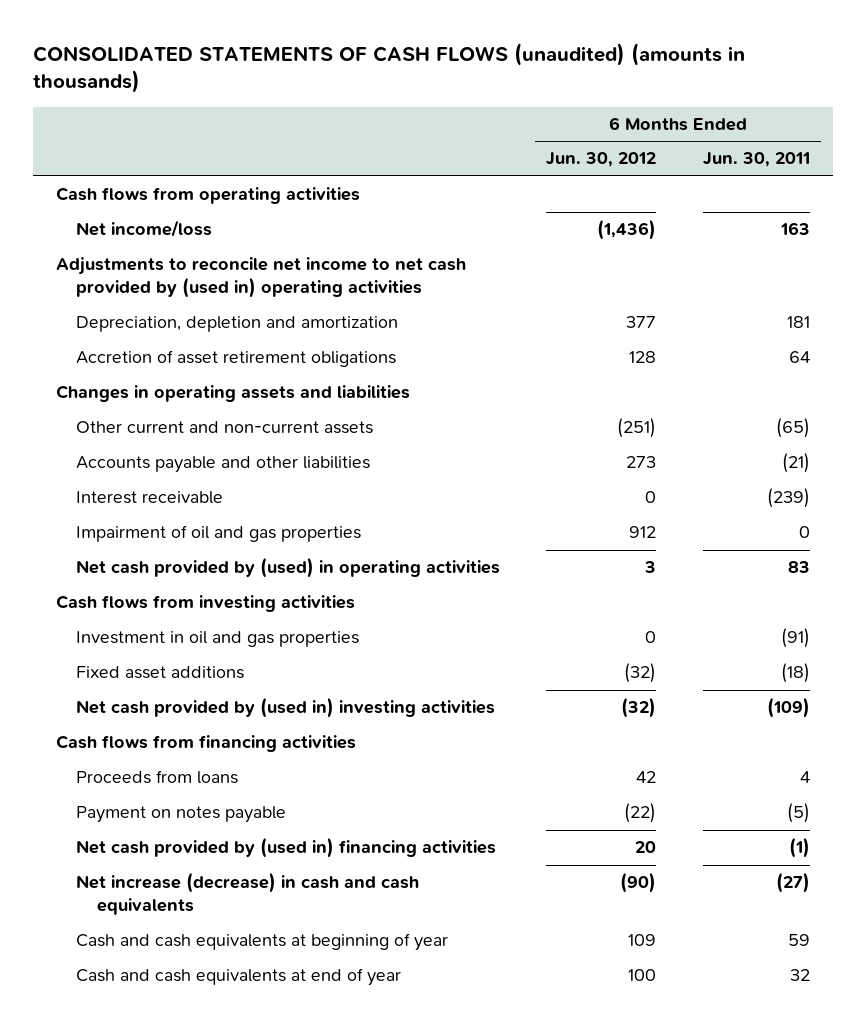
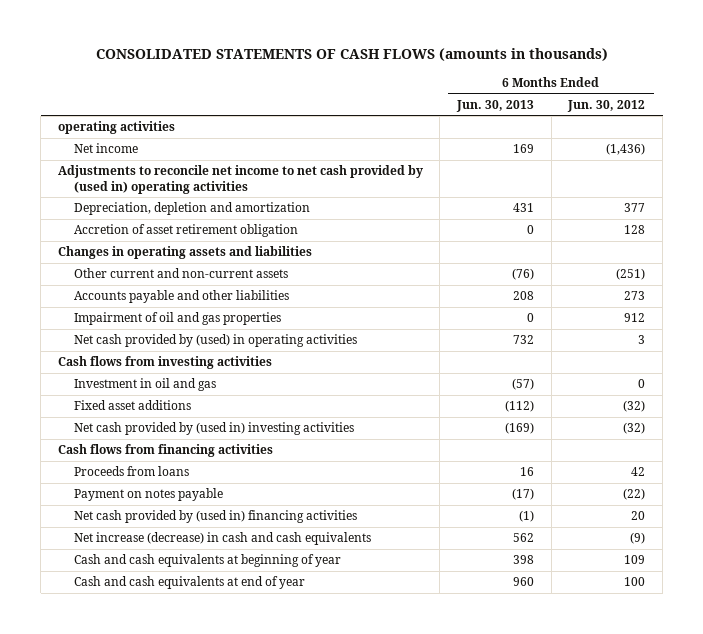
[32,42,745,94] CONSOLIDATED STATEMENTS OF CASH FLOWS (unaudited) (amounts in thousands) -> [95,48,608,62] CONSOLIDATED STATEMENTS OF CASH FLOWS (amounts in thousands)
[702,152,810,168] Jun. 30, 2011 -> none
none -> [456,99,535,112] Jun. 30, 2013
[55,187,360,205] Cash flows from operating activities -> none
none -> [57,121,175,135] operating activities
[76,220,213,238] Net income/loss -> [73,143,138,154] Net income
[76,350,397,368] Accretion of asset retirement obligations -> [73,224,298,238] Accretion of asset retirement obligation
[76,491,224,505] Interest receivable -> none
[76,631,360,648] Investment in oil and gas properties -> [73,378,216,392] Investment in oil and gas
[620,872,657,894] (90) -> [630,532,646,545] (9)

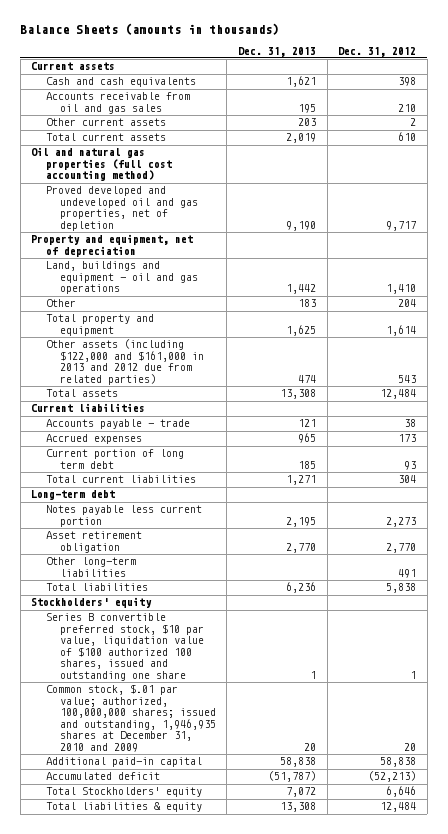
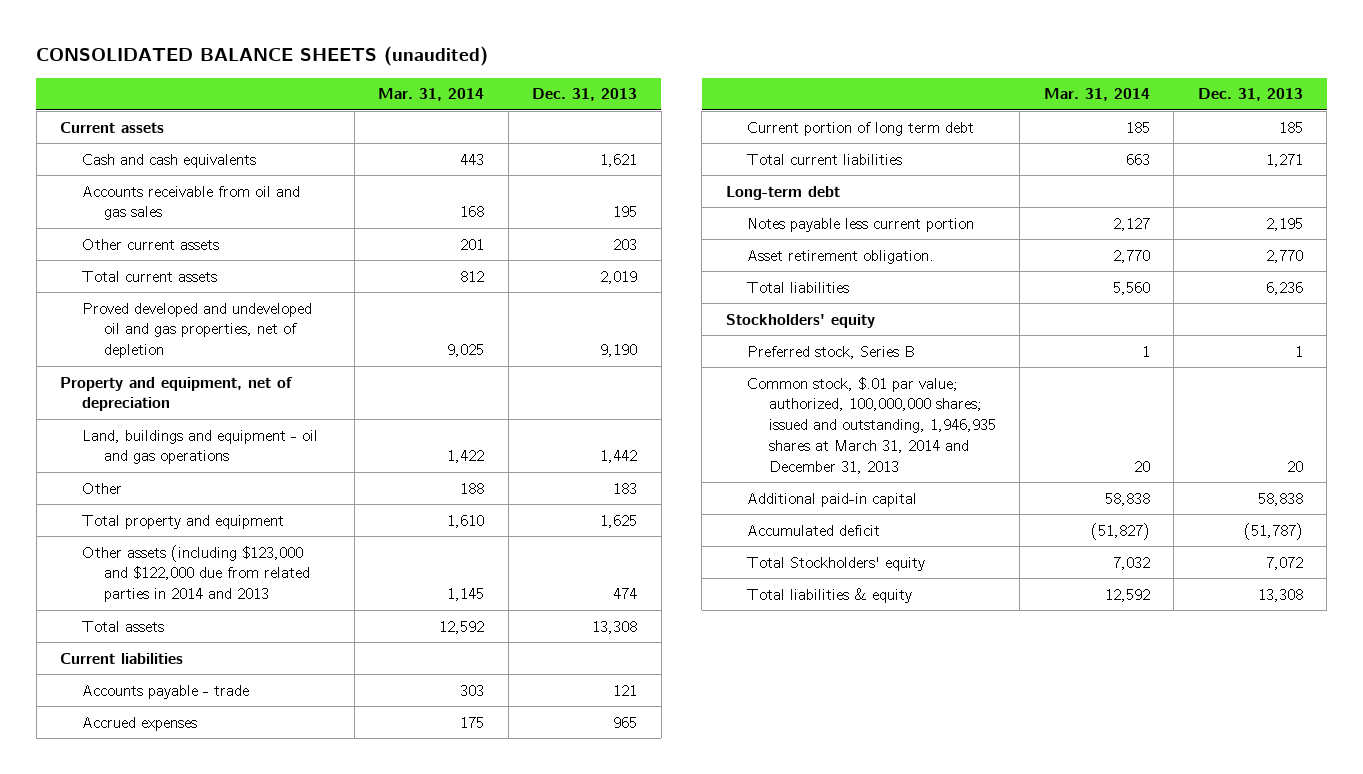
[20,23,280,36] Balance Sheets (amounts in thousands) -> [36,46,489,67] CONSOLIDATED BALANCE SHEETS (unaudited)
[338,46,417,57] Dec. 31, 2012 -> none
none -> [378,88,485,102] Mar. 31, 2014
[31,147,172,182] Oil and natural gas properties (full cost accounting method) -> none
[45,339,204,385] Other assets (including $122,000 and $161,000 in 2013 and 2012 due from related parties) -> [81,544,310,603] Other assets (including $123,000 and $122,000 due from related parties in 2014 and 2013
[45,557,136,577] Other long-term liabilities -> none
[45,531,142,553] Asset retirement obligation -> [747,249,935,264] Asset retirement obligation.
[45,613,204,681] Series B convertible preferred stock, $10 par value, liquidation value of $100 authorized 100 shares, issued and outstanding one share -> [747,345,916,359] Preferred stock, Series B
[45,684,216,752] Common stock, $.01 par value; authorized, 100,000,000 shares; issued and outstanding, 1,946,935 shares at December 31, 2010 and 2009 -> [747,376,996,474] Common stock, $.01 par value; authorized, 100,000,000 shares; issued and outstanding, 1,946,935 shares at March 31, 2014 and December 31, 2013

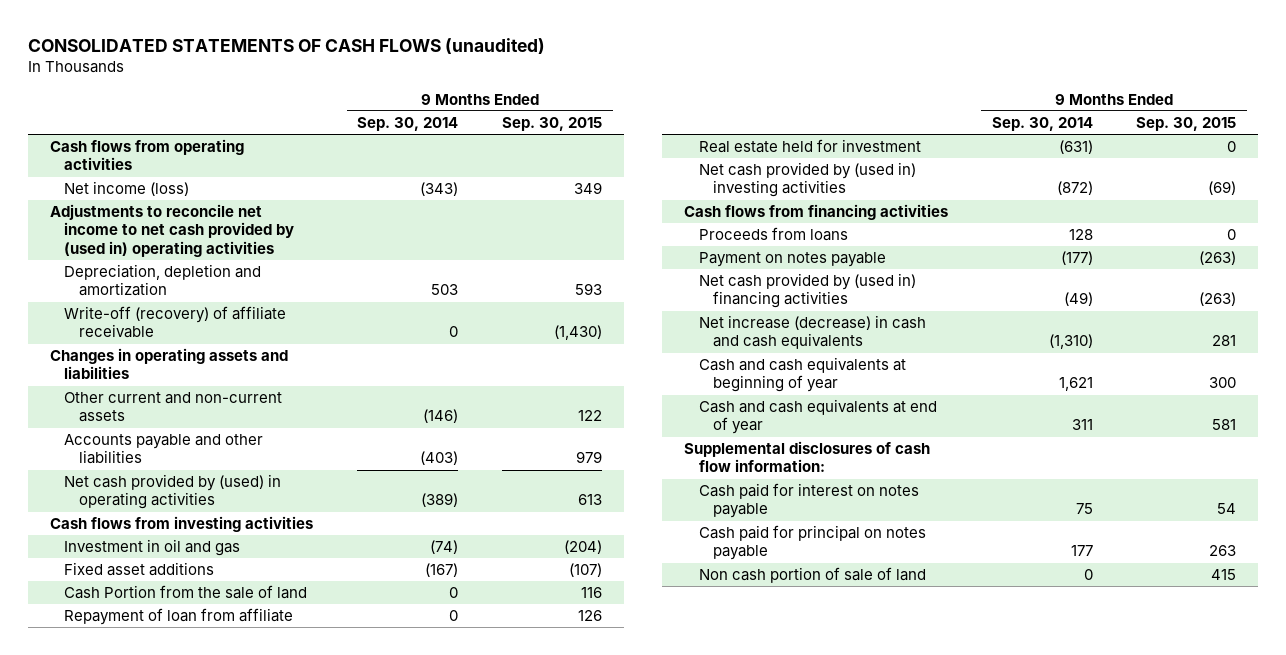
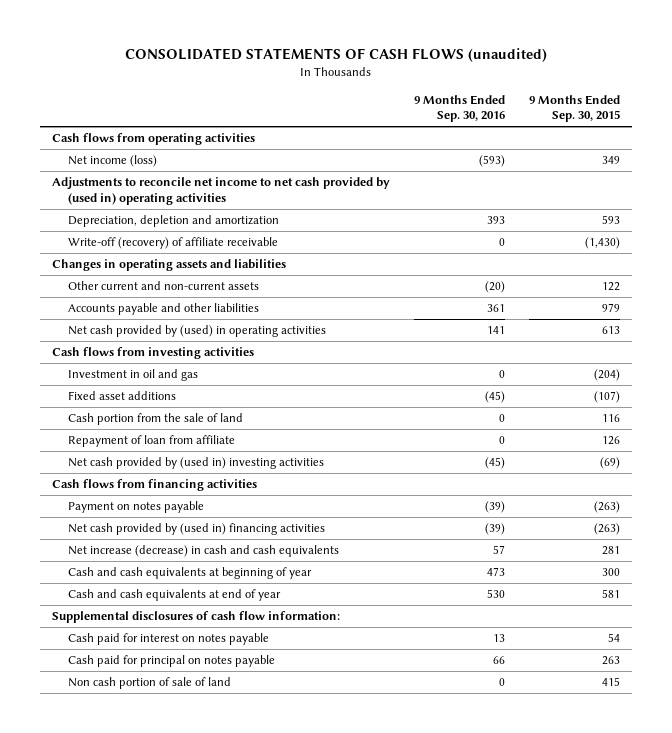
[357,117,459,132] Sep. 30, 2014 -> none
none -> [414,94,506,123] 9 Months Ended Sep. 30, 2016
[64,585,308,600] Cash Portion from the sale of land -> [68,413,244,426] Cash portion from the sale of land
[698,139,921,154] Real estate held for investment -> none
[698,227,848,242] Proceeds from loans -> none

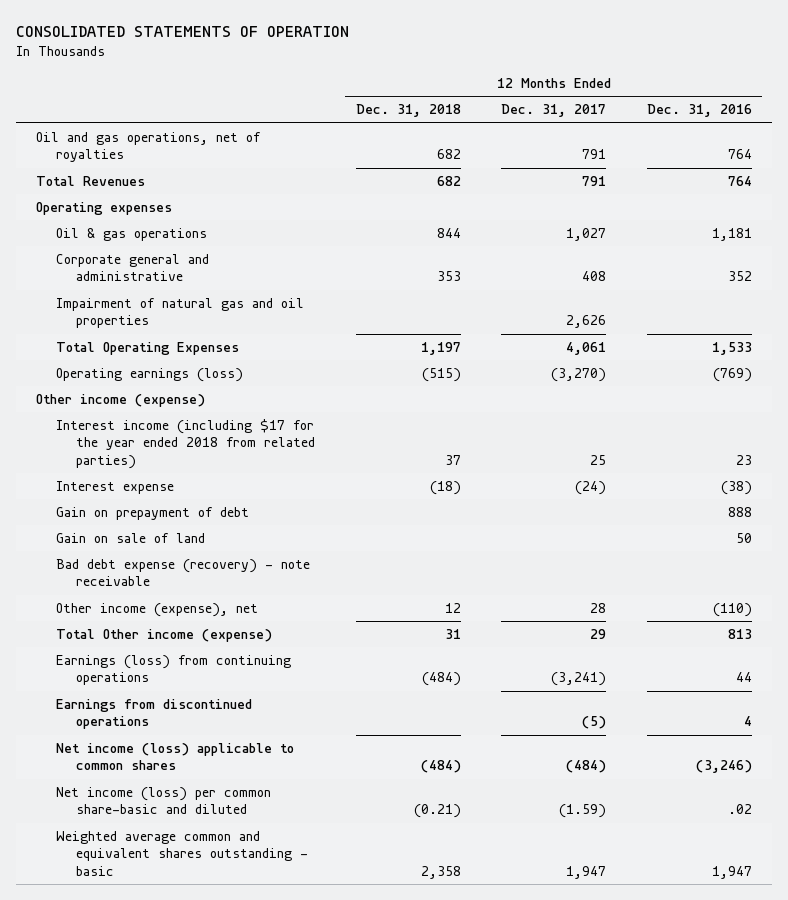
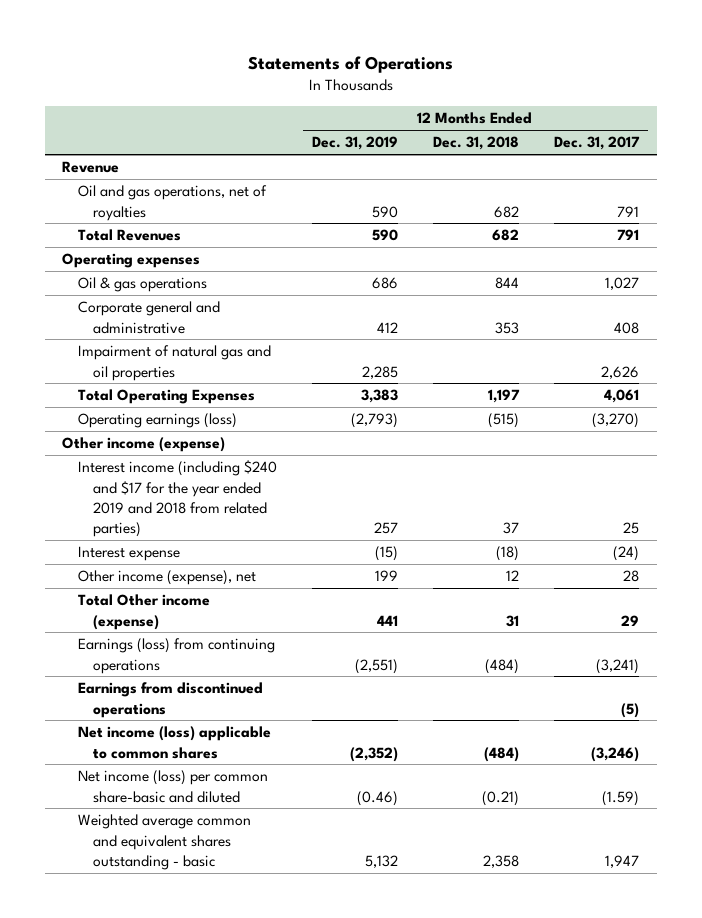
[15,26,349,38] CONSOLIDATED STATEMENTS OF OPERATION -> [247,56,453,74] Statements of Operations
[646,104,752,118] Dec. 31, 2016 -> none
none -> [311,136,398,151] Dec. 31, 2019
none -> [62,161,120,174] Revenue
[55,419,315,469] Interest income (including $17 for the year ended 2018 from related parties) -> [77,460,277,538] Interest income (including $240 and $17 for the year ended 2019 and 2018 from related parties)
[55,507,249,521] Gain on prepayment of debt -> none
[55,533,205,544] Gain on sale of land -> none
[55,559,310,587] Bad debt expense (recovery) - note receivable -> none
[566,760,607,774] (484) -> [591,746,640,762] (3,246)

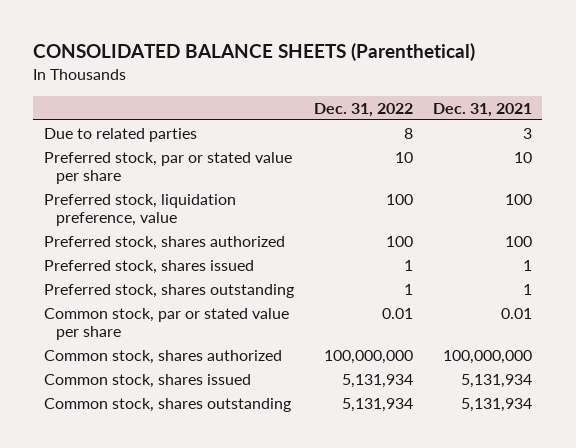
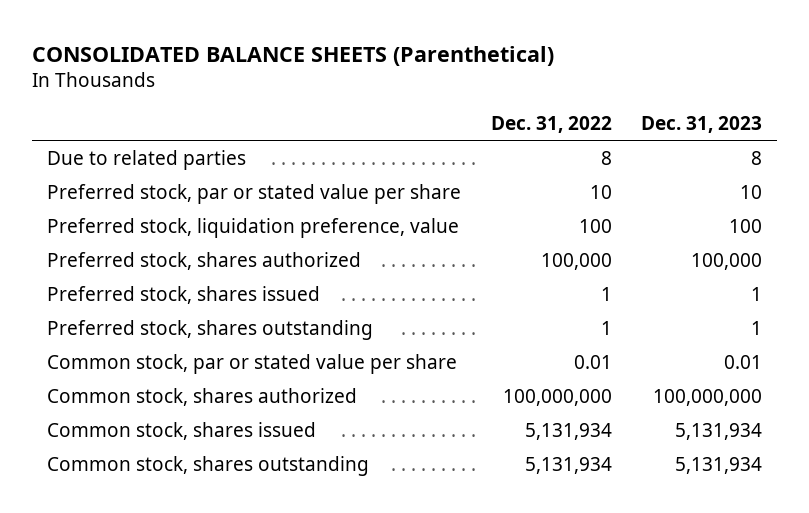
[433,102,533,117] Dec. 31, 2021 -> none
none -> [641,116,763,134] Dec. 31, 2023
[385,235,413,247] 100 -> [540,252,612,270] 100,000

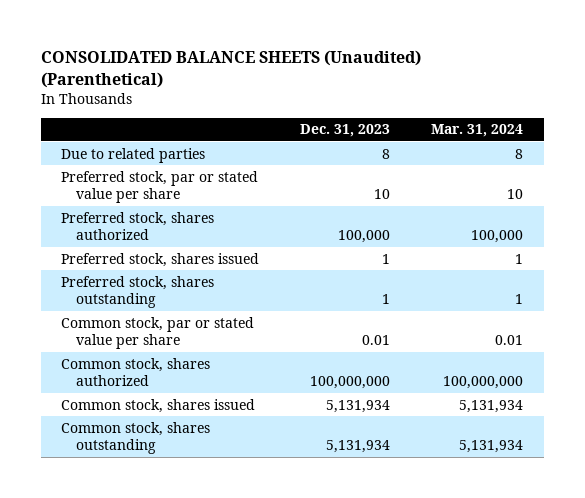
[32,45,555,66] CONSOLIDATED BALANCE SHEETS (Parenthetical) -> [41,49,422,88] CONSOLIDATED BALANCE SHEETS (Unaudited) (Parenthetical)
[490,116,612,134] Dec. 31, 2022 -> none
none -> [431,124,524,138] Mar. 31, 2024
[47,217,460,238] Preferred stock, liquidation preference, value -> none

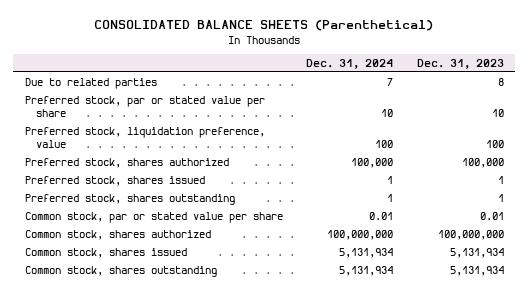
[41,49,422,88] CONSOLIDATED BALANCE SHEETS (Unaudited) (Parenthetical) -> [94,20,434,32] CONSOLIDATED BALANCE SHEETS (Parenthetical)
[431,124,524,138] Mar. 31, 2024 -> none
none -> [306,59,394,70] Dec. 31, 2024
none -> [24,126,265,149] Preferred stock, liquidation preference, value

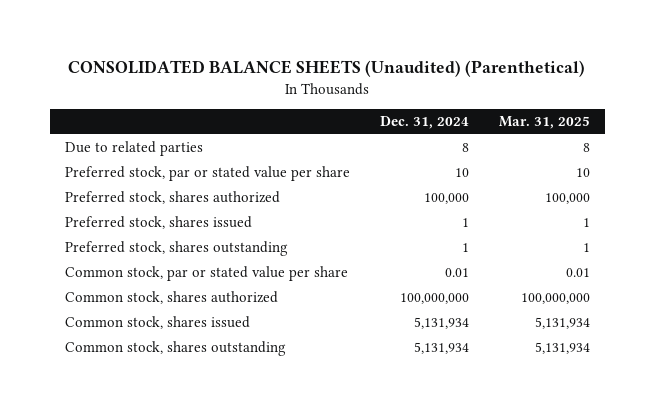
[94,20,434,32] CONSOLIDATED BALANCE SHEETS (Parenthetical) -> [68,60,586,78] CONSOLIDATED BALANCE SHEETS (Unaudited) (Parenthetical)
[416,59,504,70] Dec. 31, 2023 -> none
none -> [498,116,590,130] Mar. 31, 2025
[387,77,394,86] 7 -> [461,143,469,153] 8
[24,126,265,149] Preferred stock, liquidation preference, value -> none

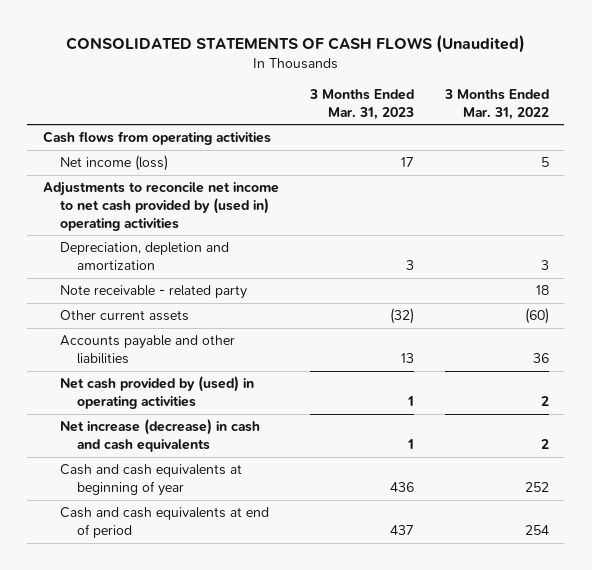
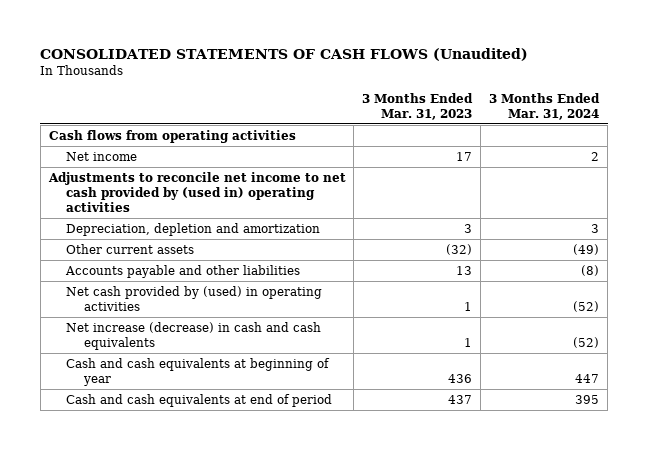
[443,88,549,120] 3 Months Ended Mar. 31, 2022 -> none
none -> [489,92,601,120] 3 Months Ended Mar. 31, 2024
[59,155,168,172] Net income (loss) -> [66,151,138,161] Net income
[59,285,247,300] Note receivable - related party -> none

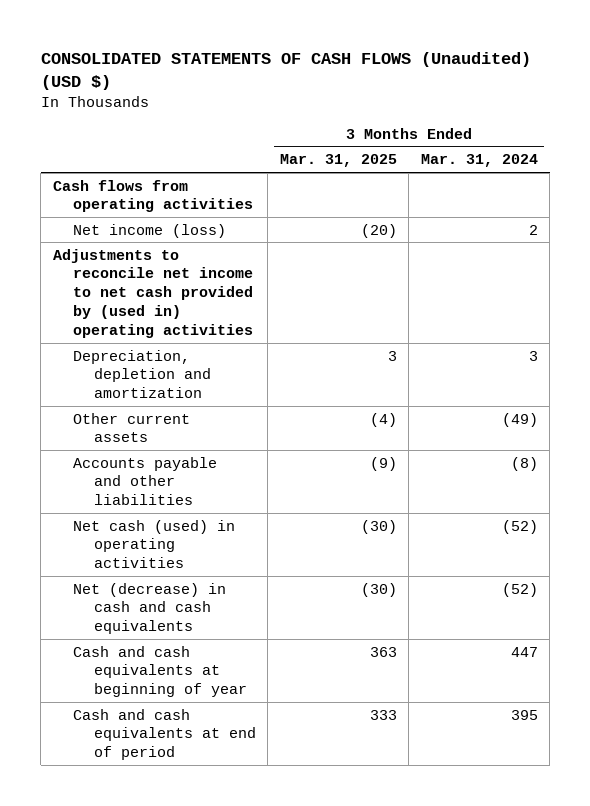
[40,48,529,62] CONSOLIDATED STATEMENTS OF CASH FLOWS (Unaudited) -> [40,51,531,90] CONSOLIDATED STATEMENTS OF CASH FLOWS (Unaudited) (USD $)
[362,92,474,120] 3 Months Ended Mar. 31, 2023 -> none
none -> [279,154,397,168] Mar. 31, 2025
[66,151,138,161] Net income -> [73,223,227,238] Net income (loss)
[66,285,323,311] Net cash provided by (used) in operating activities -> [73,519,236,569] Net cash (used) in operating activities
[66,321,322,350] Net increase (decrease) in cash and cash equivalents -> [73,582,227,635] Net (decrease) in cash and cash equivalents

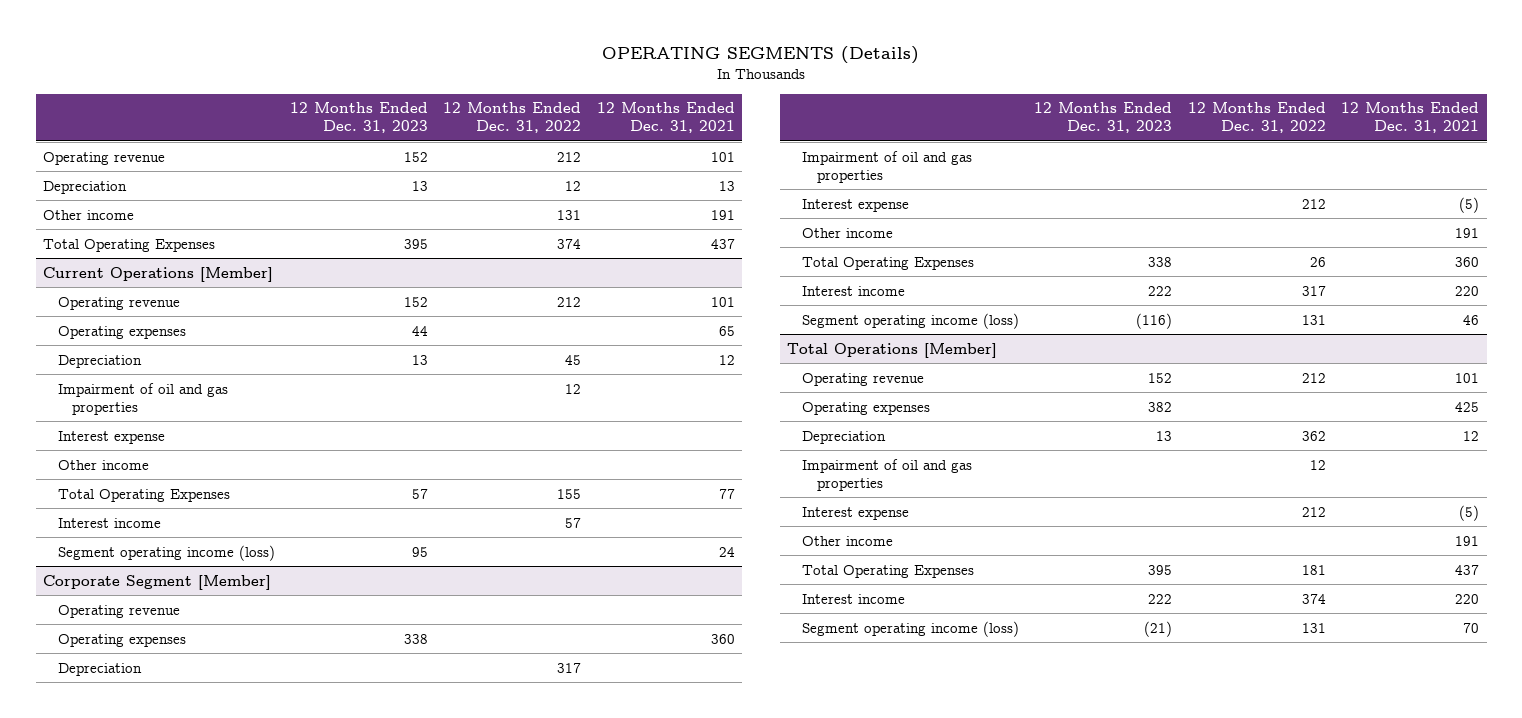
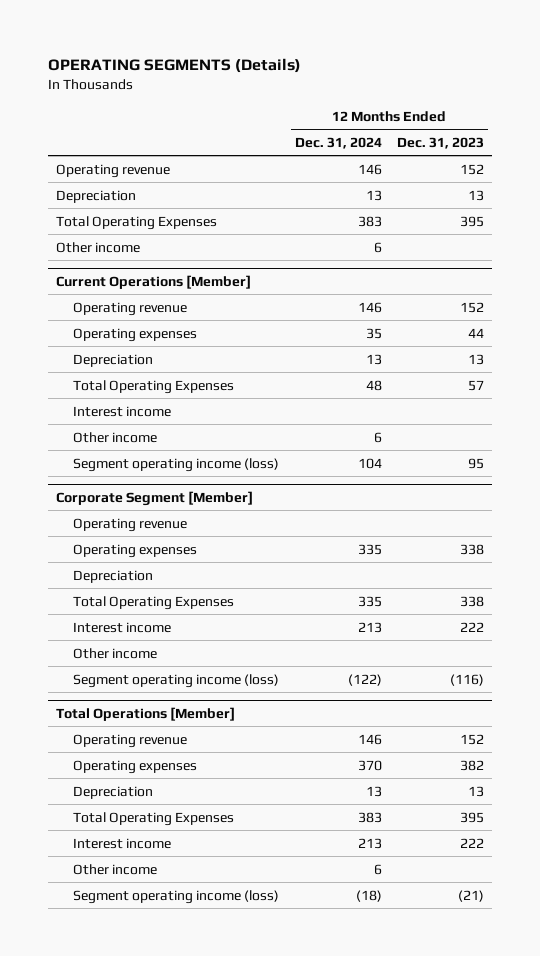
[443,102,582,134] 12 Months Ended Dec. 31, 2022 -> none
[596,102,735,134] 12 Months Ended Dec. 31, 2021 -> none
none -> [294,137,382,150] Dec. 31, 2024
[43,209,135,220] Other income -> [56,241,141,253] Other income
[57,382,228,415] Impairment of oil and gas properties -> none
[57,430,165,444] Interest expense -> none
[57,459,149,470] Other income -> [73,431,158,443] Other income
[801,150,972,183] Impairment of oil and gas properties -> none
[801,198,909,212] Interest expense -> none
[801,227,893,238] Other income -> [73,647,158,659] Other income
[801,458,972,491] Impairment of oil and gas properties -> none
[801,506,909,520] Interest expense -> none
[801,535,893,546] Other income -> [73,863,158,875] Other income

